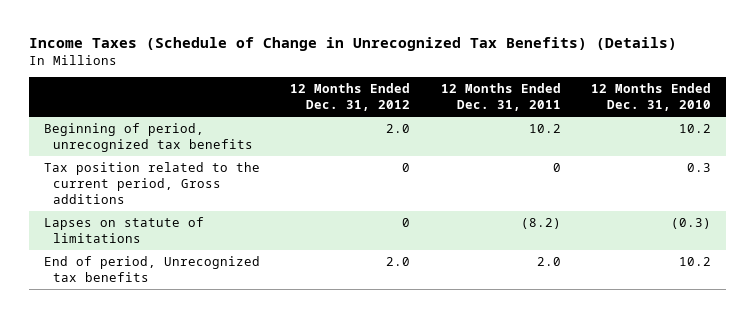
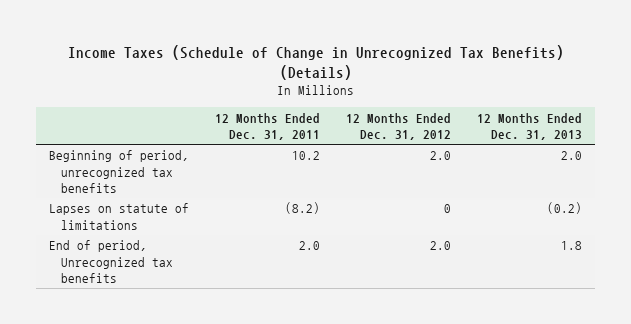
[591,83,712,112] 12 Months Ended Dec. 31, 2010 -> none
none -> [477,112,583,141] 12 Months Ended Dec. 31, 2013
[43,161,260,204] Tax position related to the current period, Gross additions -> none

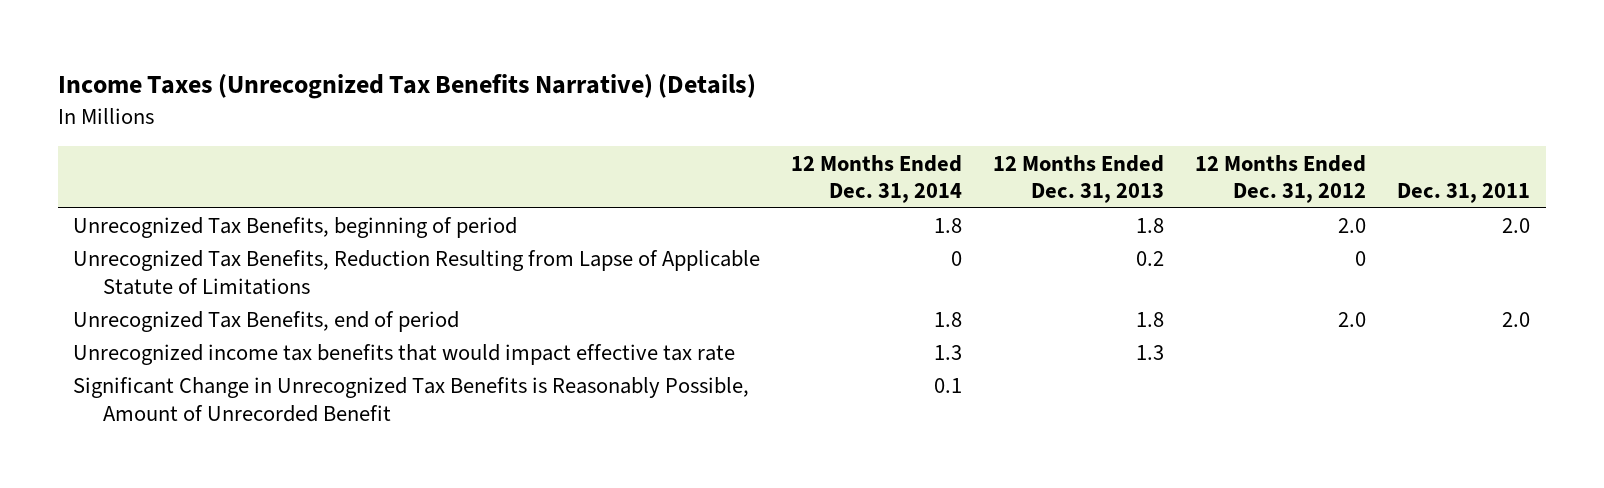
[67,44,564,80] Income Taxes (Schedule of Change in Unrecognized Tax Benefits) (Details) -> [57,74,756,100] Income Taxes (Unrecognized Tax Benefits Narrative) (Details)
[215,112,321,141] 12 Months Ended Dec. 31, 2011 -> none
none -> [791,154,963,204] 12 Months Ended Dec. 31, 2014
none -> [1397,183,1531,204] Dec. 31, 2011
[49,150,190,194] Beginning of period, unrecognized tax benefits -> [73,217,518,239] Unrecognized Tax Benefits, beginning of period
[561,151,583,161] 2.0 -> [1136,218,1165,234] 1.8
[49,203,190,230] Lapses on statute of limitations -> [73,250,761,295] Unrecognized Tax Benefits, Reduction Resulting from Lapse of Applicable Statute of Limitations
[547,202,583,215] (0.2) -> [1136,251,1165,267] 0.2
[49,240,174,284] End of period, Unrecognized tax benefits -> [73,311,460,333] Unrecognized Tax Benefits, end of period
none -> [73,344,736,366] Unrecognized income tax benefits that would impact effective tax rate
none -> [73,377,750,422] Significant Change in Unrecognized Tax Benefits is Reasonably Possible, Amount of Unrecorded Benefit

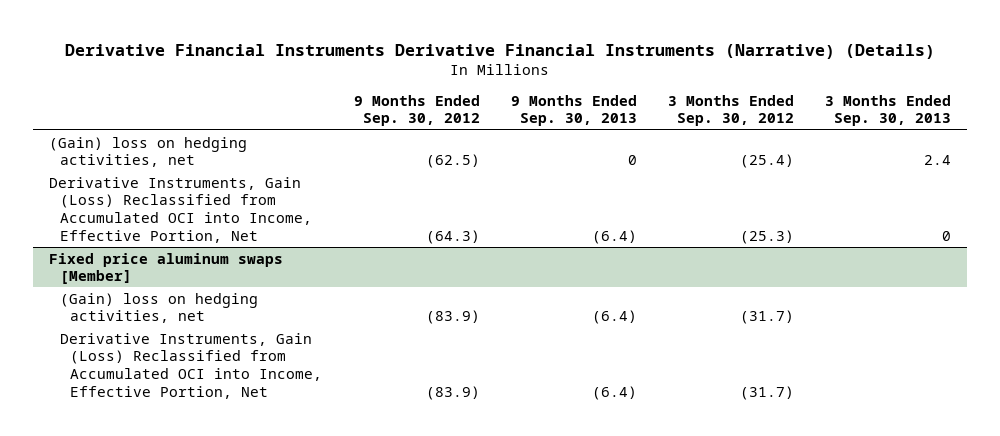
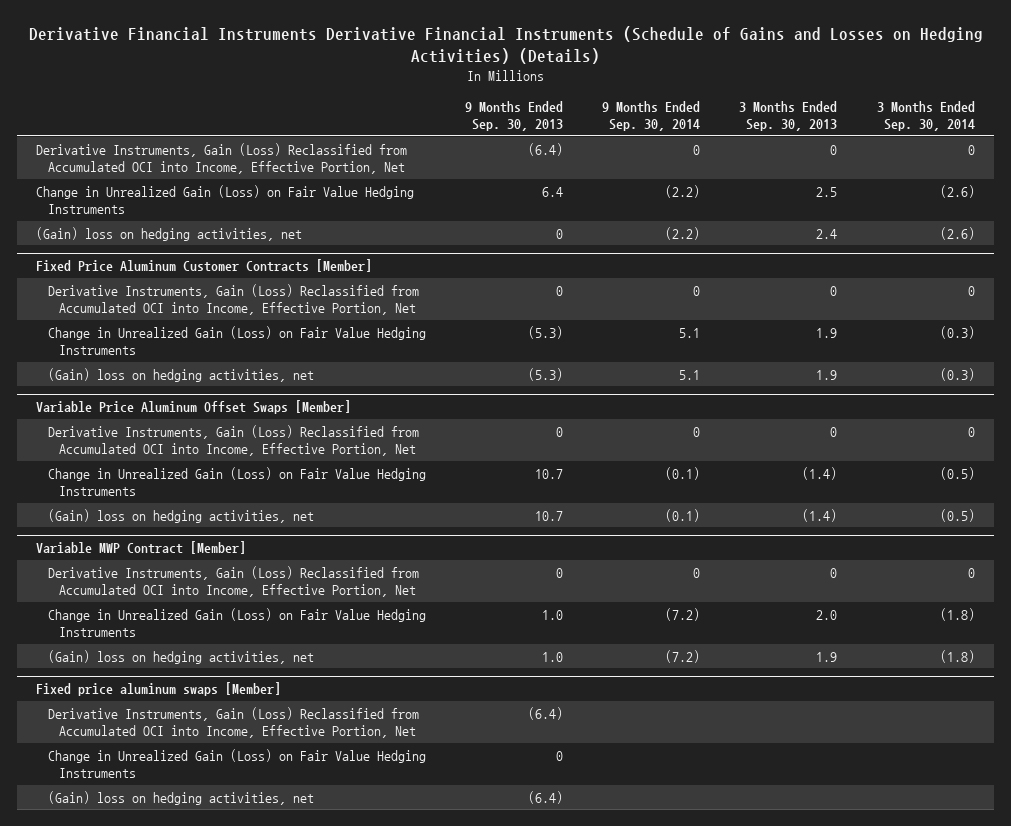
[65,43,936,59] Derivative Financial Instruments Derivative Financial Instruments (Narrative) (Details) -> [28,25,983,64] Derivative Financial Instruments Derivative Financial Instruments (Schedule of Gains and Losses on Hedging Activities) (Details)
[353,94,480,127] 9 Months Ended Sep. 30, 2012 -> none
[668,94,795,127] 3 Months Ended Sep. 30, 2012 -> none
none -> [602,100,701,132] 9 Months Ended Sep. 30, 2014
none -> [876,100,975,132] 3 Months Ended Sep. 30, 2014
none -> [36,184,415,215] Change in Unrealized Gain (Loss) on Fair Value Hedging Instruments
[48,136,247,168] (Gain) loss on hedging activities, net -> [36,226,303,241] (Gain) loss on hedging activities, net
none -> [36,259,373,273] Fixed Price Aluminum Customer Contracts [Member]
none -> [47,283,419,316] Derivative Instruments, Gain (Loss) Reclassified from Accumulated OCI into Income, Effective Portion, Net
none -> [47,325,426,356] Change in Unrealized Gain (Loss) on Fair Value Hedging Instruments
none -> [47,367,314,382] (Gain) loss on hedging activities, net
none -> [36,400,352,415] Variable Price Aluminum Offset Swaps [Member]
none -> [47,424,419,457] Derivative Instruments, Gain (Loss) Reclassified from Accumulated OCI into Income, Effective Portion, Net
none -> [47,466,426,497] Change in Unrealized Gain (Loss) on Fair Value Hedging Instruments
none -> [47,508,314,523] (Gain) loss on hedging activities, net
none -> [36,541,247,555] Variable MWP Contract [Member]
none -> [47,565,419,598] Derivative Instruments, Gain (Loss) Reclassified from Accumulated OCI into Income, Effective Portion, Net
none -> [47,607,426,638] Change in Unrealized Gain (Loss) on Fair Value Hedging Instruments
none -> [47,649,314,664] (Gain) loss on hedging activities, net
none -> [47,748,426,779] Change in Unrealized Gain (Loss) on Fair Value Hedging Instruments
[59,292,258,324] (Gain) loss on hedging activities, net -> [47,790,314,805] (Gain) loss on hedging activities, net

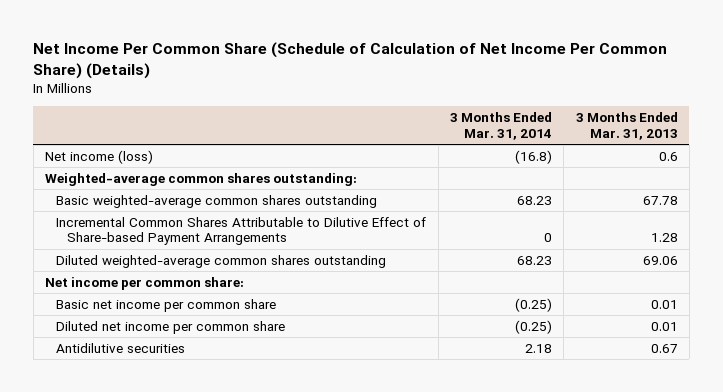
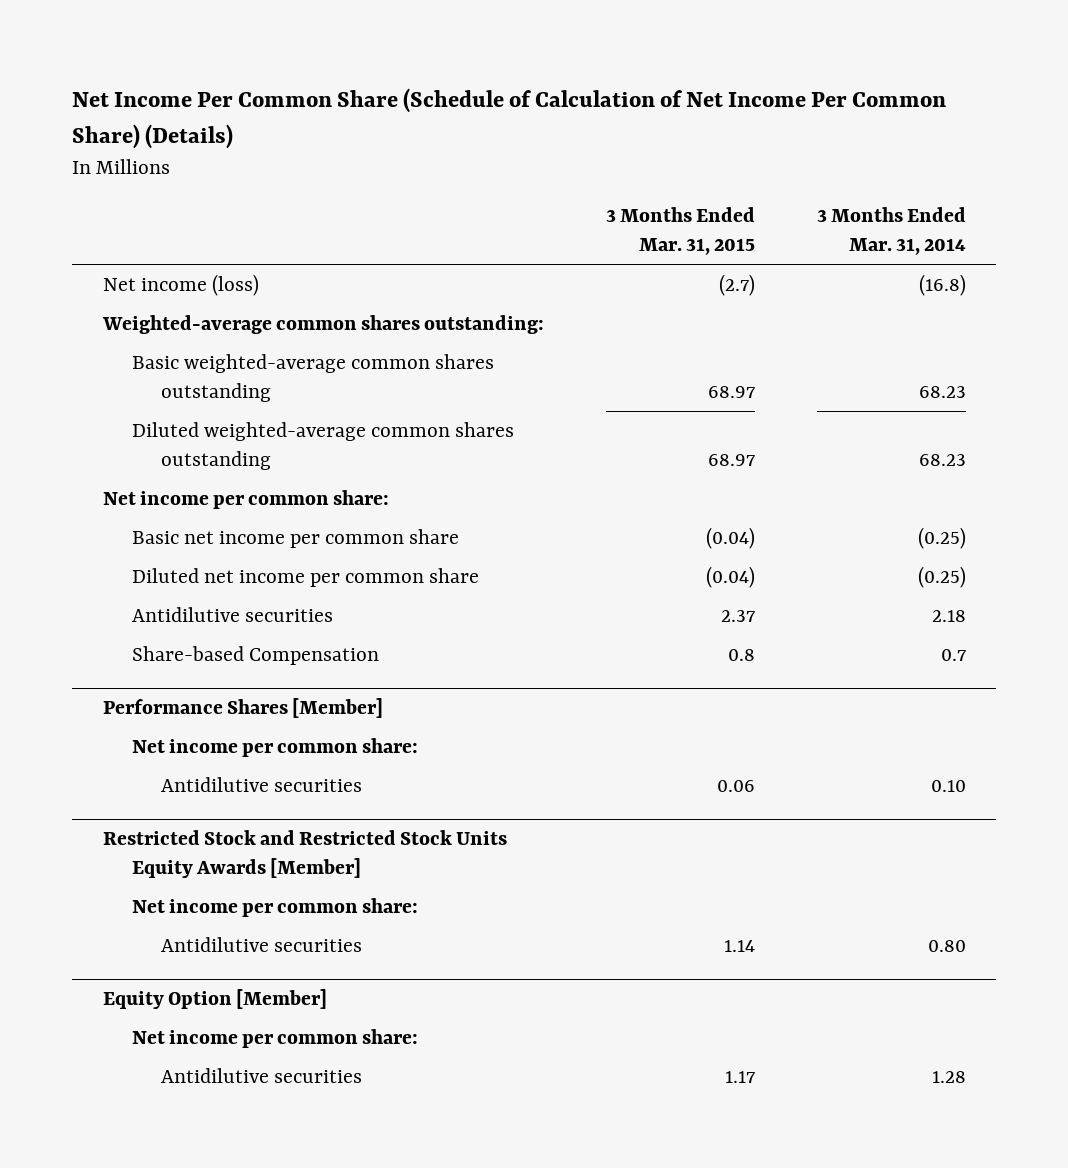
[575,112,678,140] 3 Months Ended Mar. 31, 2013 -> none
none -> [605,207,755,256] 3 Months Ended Mar. 31, 2015
[56,216,427,246] Incremental Common Shares Attributable to Dilutive Effect of Share-based Payment Arrangements -> none
none -> [131,646,379,666] Share-based Compensation
none -> [102,698,383,719] Performance Shares [Member]
none -> [131,738,418,758] Net income per common share:
none -> [161,777,363,793] Antidilutive securities
none -> [102,830,507,879] Restricted Stock and Restricted Stock Units Equity Awards [Member]
none -> [131,898,418,918] Net income per common share:
none -> [161,937,363,953] Antidilutive securities
none -> [102,989,327,1010] Equity Option [Member]
none -> [131,1029,418,1049] Net income per common share:
none -> [161,1068,363,1084] Antidilutive securities

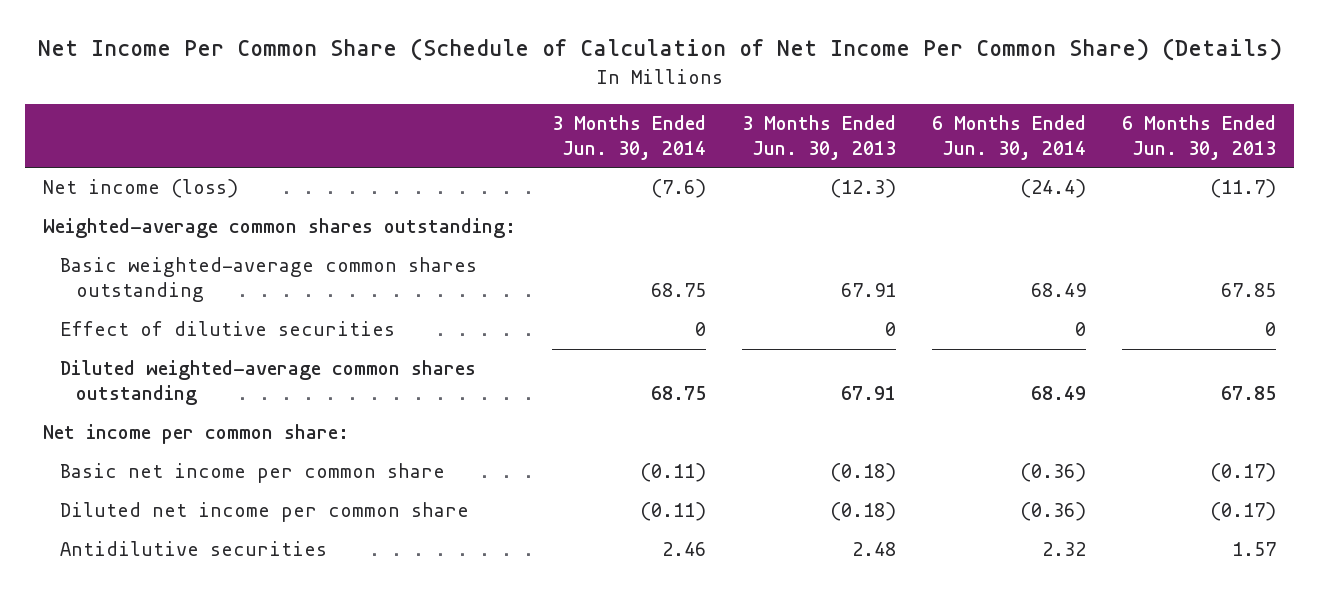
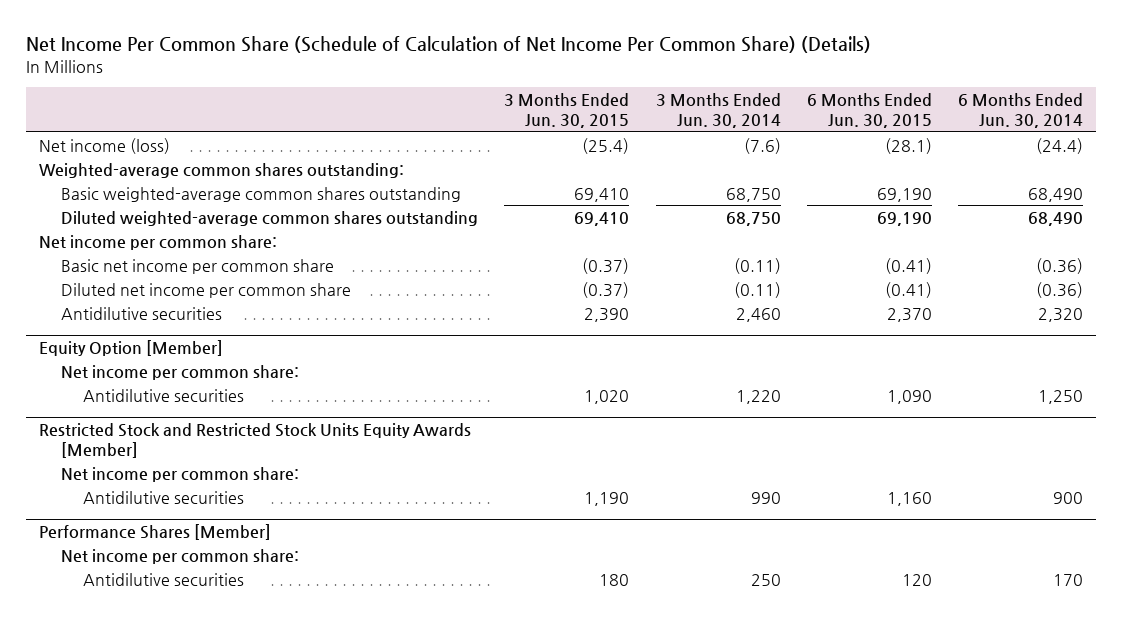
[742,115,897,161] 3 Months Ended Jun. 30, 2013 -> none
[1122,115,1277,161] 6 Months Ended Jun. 30, 2013 -> none
none -> [504,93,630,129] 3 Months Ended Jun. 30, 2015
none -> [806,93,932,129] 6 Months Ended Jun. 30, 2015
[59,321,395,337] Effect of dilutive securities -> none
[651,283,707,298] 68.75 -> [725,187,781,202] 68,750
[1031,283,1087,298] 68.49 -> [1028,187,1084,202] 68,490
[651,386,707,401] 68.75 -> [725,211,781,226] 68,750
[1031,386,1087,401] 68.49 -> [1028,211,1084,226] 68,490
[662,542,707,557] 2.46 -> [735,307,781,322] 2,460
[1042,542,1087,557] 2.32 -> [1038,307,1084,322] 2,320
none -> [39,339,224,356] Equity Option [Member]
none -> [61,364,300,380] Net income per common share:
none -> [83,388,245,402] Antidilutive securities
none -> [39,422,472,458] Restricted Stock and Restricted Stock Units Equity Awards [Member]
none -> [61,466,300,482] Net income per common share:
none -> [83,490,245,504] Antidilutive securities
none -> [39,523,272,540] Performance Shares [Member]
none -> [61,548,300,564] Net income per common share:
none -> [83,572,245,586] Antidilutive securities

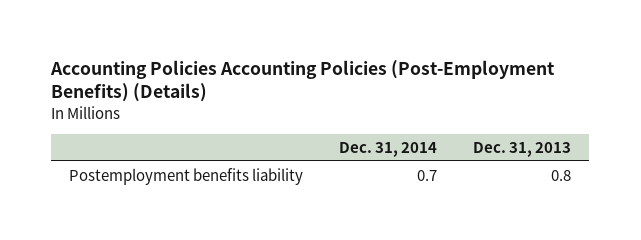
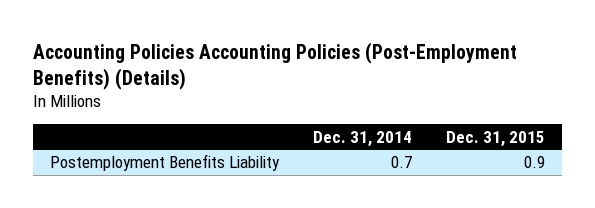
[473,141,572,157] Dec. 31, 2013 -> none
none -> [446,130,546,147] Dec. 31, 2015
[69,168,304,186] Postemployment benefits liability -> [49,154,280,172] Postemployment Benefits Liability

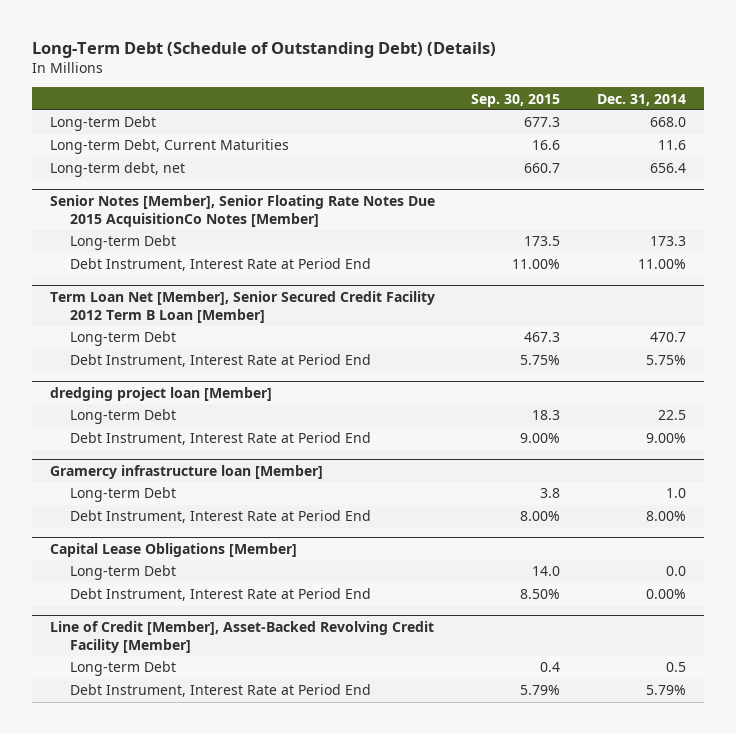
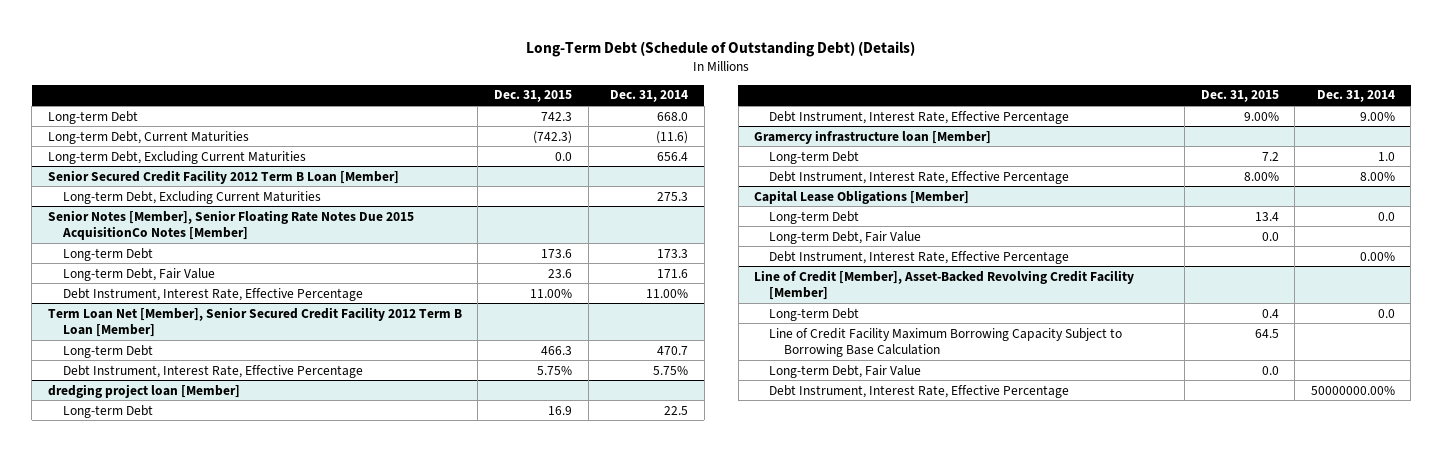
[471,93,561,107] Sep. 30, 2015 -> none
none -> [494,90,573,103] Dec. 31, 2015
[657,140,686,151] 11.6 -> [656,130,689,144] (11.6)
[49,162,185,178] Long-term debt, net -> [47,150,306,164] Long-term Debt, Excluding Current Maturities
none -> [47,169,399,184] Senior Secured Credit Facility 2012 Term B Loan [Member]
none -> [62,190,321,204] Long-term Debt, Excluding Current Maturities
none -> [62,267,215,281] Long-term Debt, Fair Value
[70,258,372,272] Debt Instrument, Interest Rate at Period End -> [62,287,363,301] Debt Instrument, Interest Rate, Effective Percentage
[70,354,372,368] Debt Instrument, Interest Rate at Period End -> [62,364,363,378] Debt Instrument, Interest Rate, Effective Percentage
[70,432,372,446] Debt Instrument, Interest Rate at Period End -> [769,110,1070,124] Debt Instrument, Interest Rate, Effective Percentage
[70,510,372,524] Debt Instrument, Interest Rate at Period End -> [769,170,1070,184] Debt Instrument, Interest Rate, Effective Percentage
none -> [769,230,922,244] Long-term Debt, Fair Value
[70,588,372,602] Debt Instrument, Interest Rate at Period End -> [769,250,1070,264] Debt Instrument, Interest Rate, Effective Percentage
[665,662,686,673] 0.5 -> [1377,308,1395,318] 0.0
none -> [769,327,1123,357] Line of Credit Facility Maximum Borrowing Capacity Subject to Borrowing Base Calculation
none -> [769,364,922,378] Long-term Debt, Fair Value
[70,684,372,698] Debt Instrument, Interest Rate at Period End -> [769,384,1070,398] Debt Instrument, Interest Rate, Effective Percentage
[645,685,686,696] 5.79% -> [1310,385,1395,395] 50000000.00%

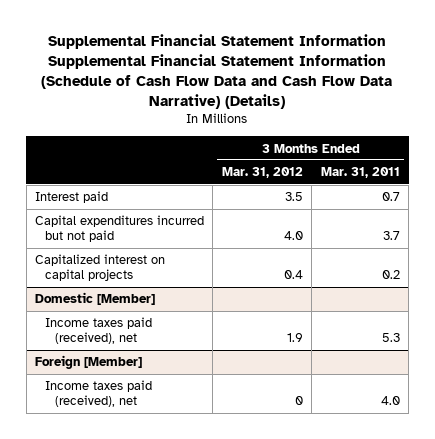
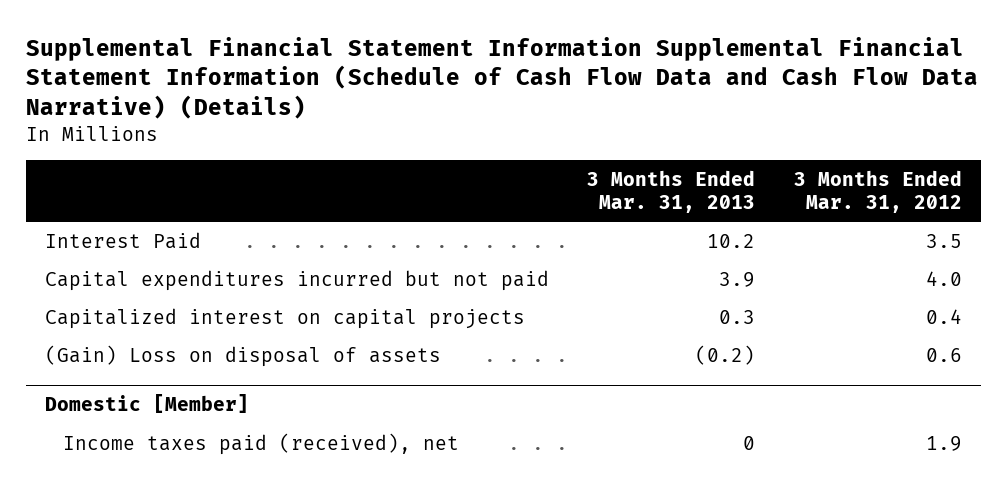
[320,167,400,179] Mar. 31, 2011 -> none
none -> [587,169,756,213] 3 Months Ended Mar. 31, 2013
[35,191,109,204] Interest paid -> [44,231,201,249] Interest Paid
none -> [44,344,441,367] (Gain) Loss on disposal of assets
[35,355,143,370] Foreign [Member] -> none
[45,380,153,408] Income taxes paid (received), net -> none

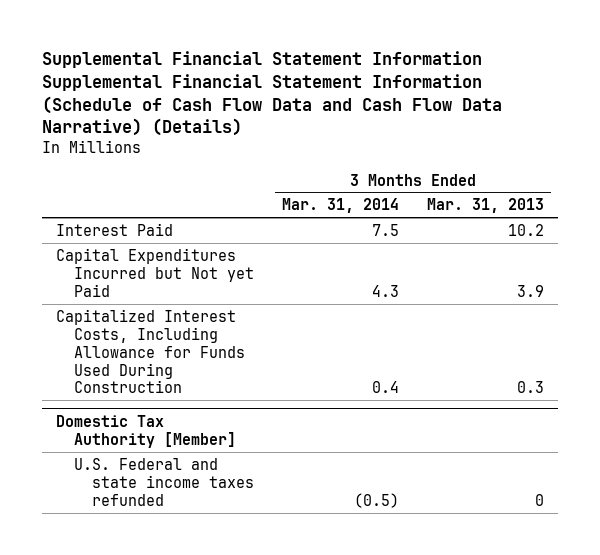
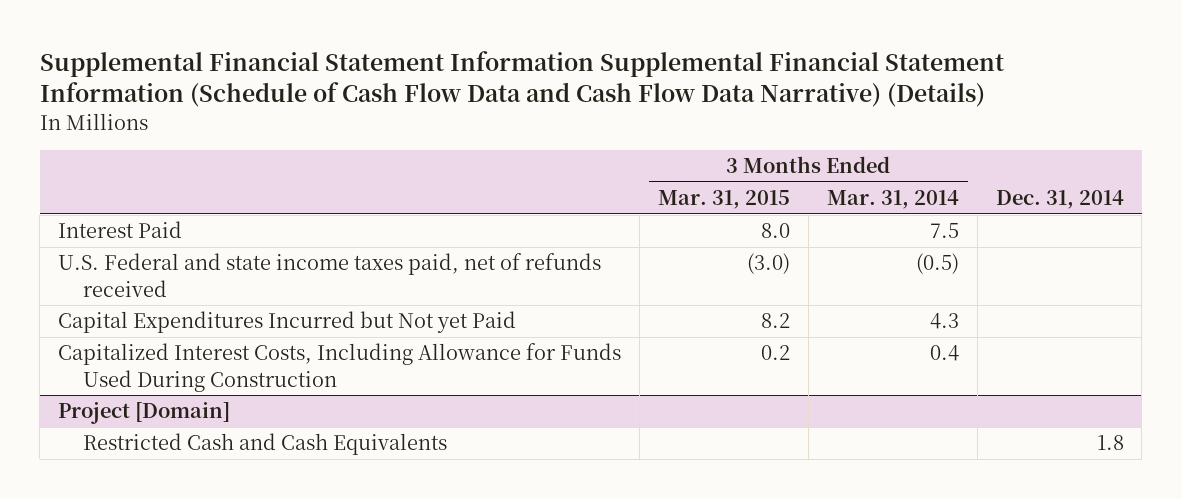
[426,198,544,214] Mar. 31, 2013 -> none
none -> [657,190,790,210] Mar. 31, 2015
none -> [995,190,1124,210] Dec. 31, 2014
none -> [58,253,602,297] U.S. Federal and state income taxes paid, net of refunds received
[55,414,236,448] Domestic Tax Authority [Member] -> none
[73,457,254,506] U.S. Federal and state income taxes refunded -> none
none -> [58,402,231,425] Project [Domain]
none -> [82,433,447,456] Restricted Cash and Cash Equivalents

